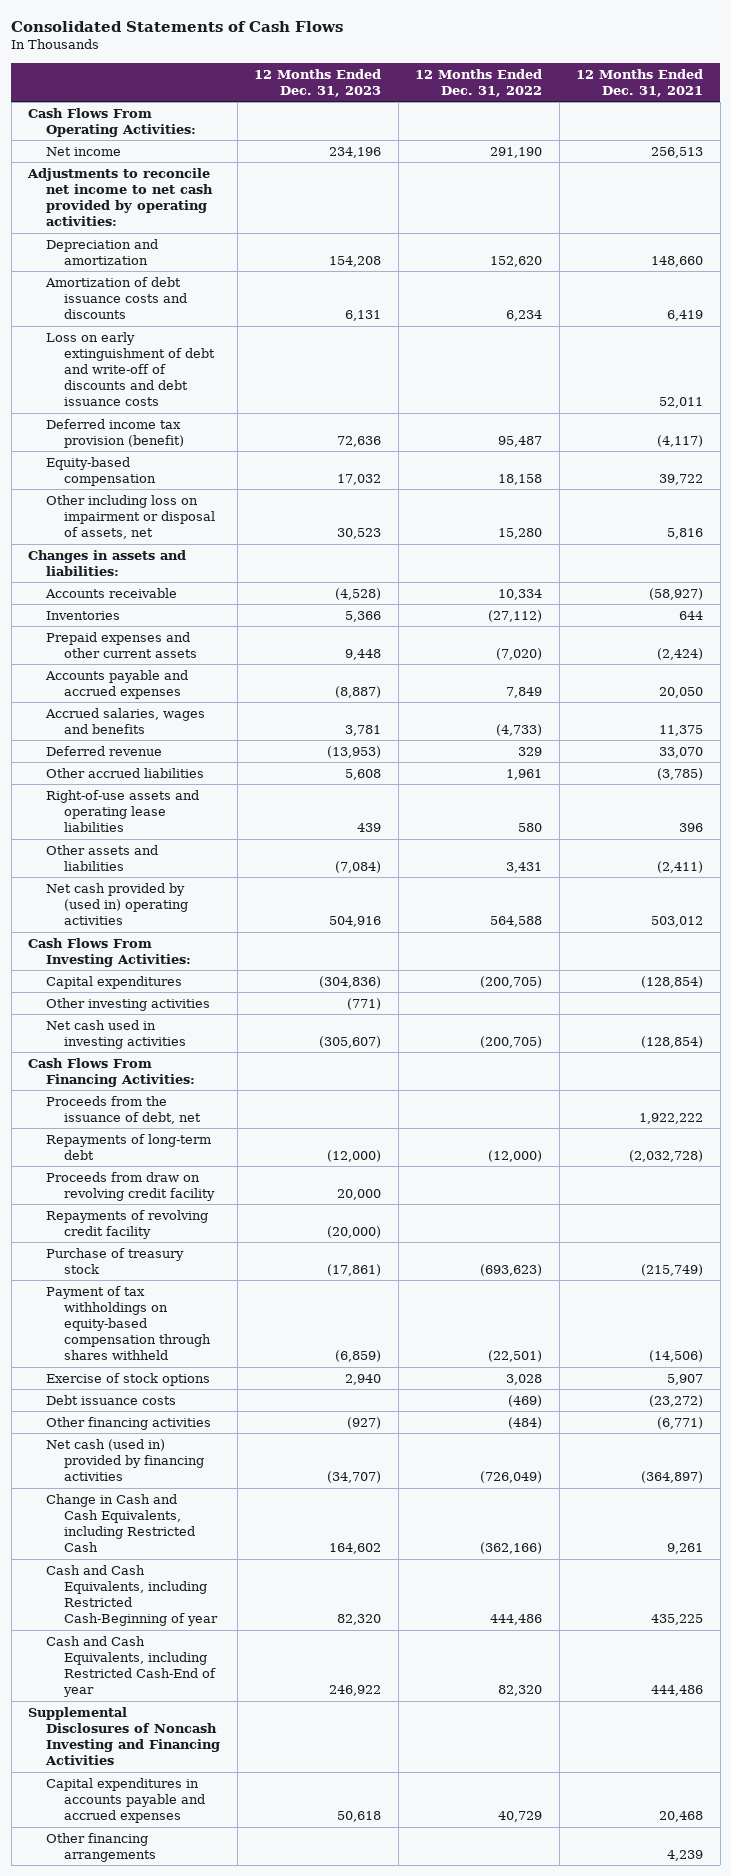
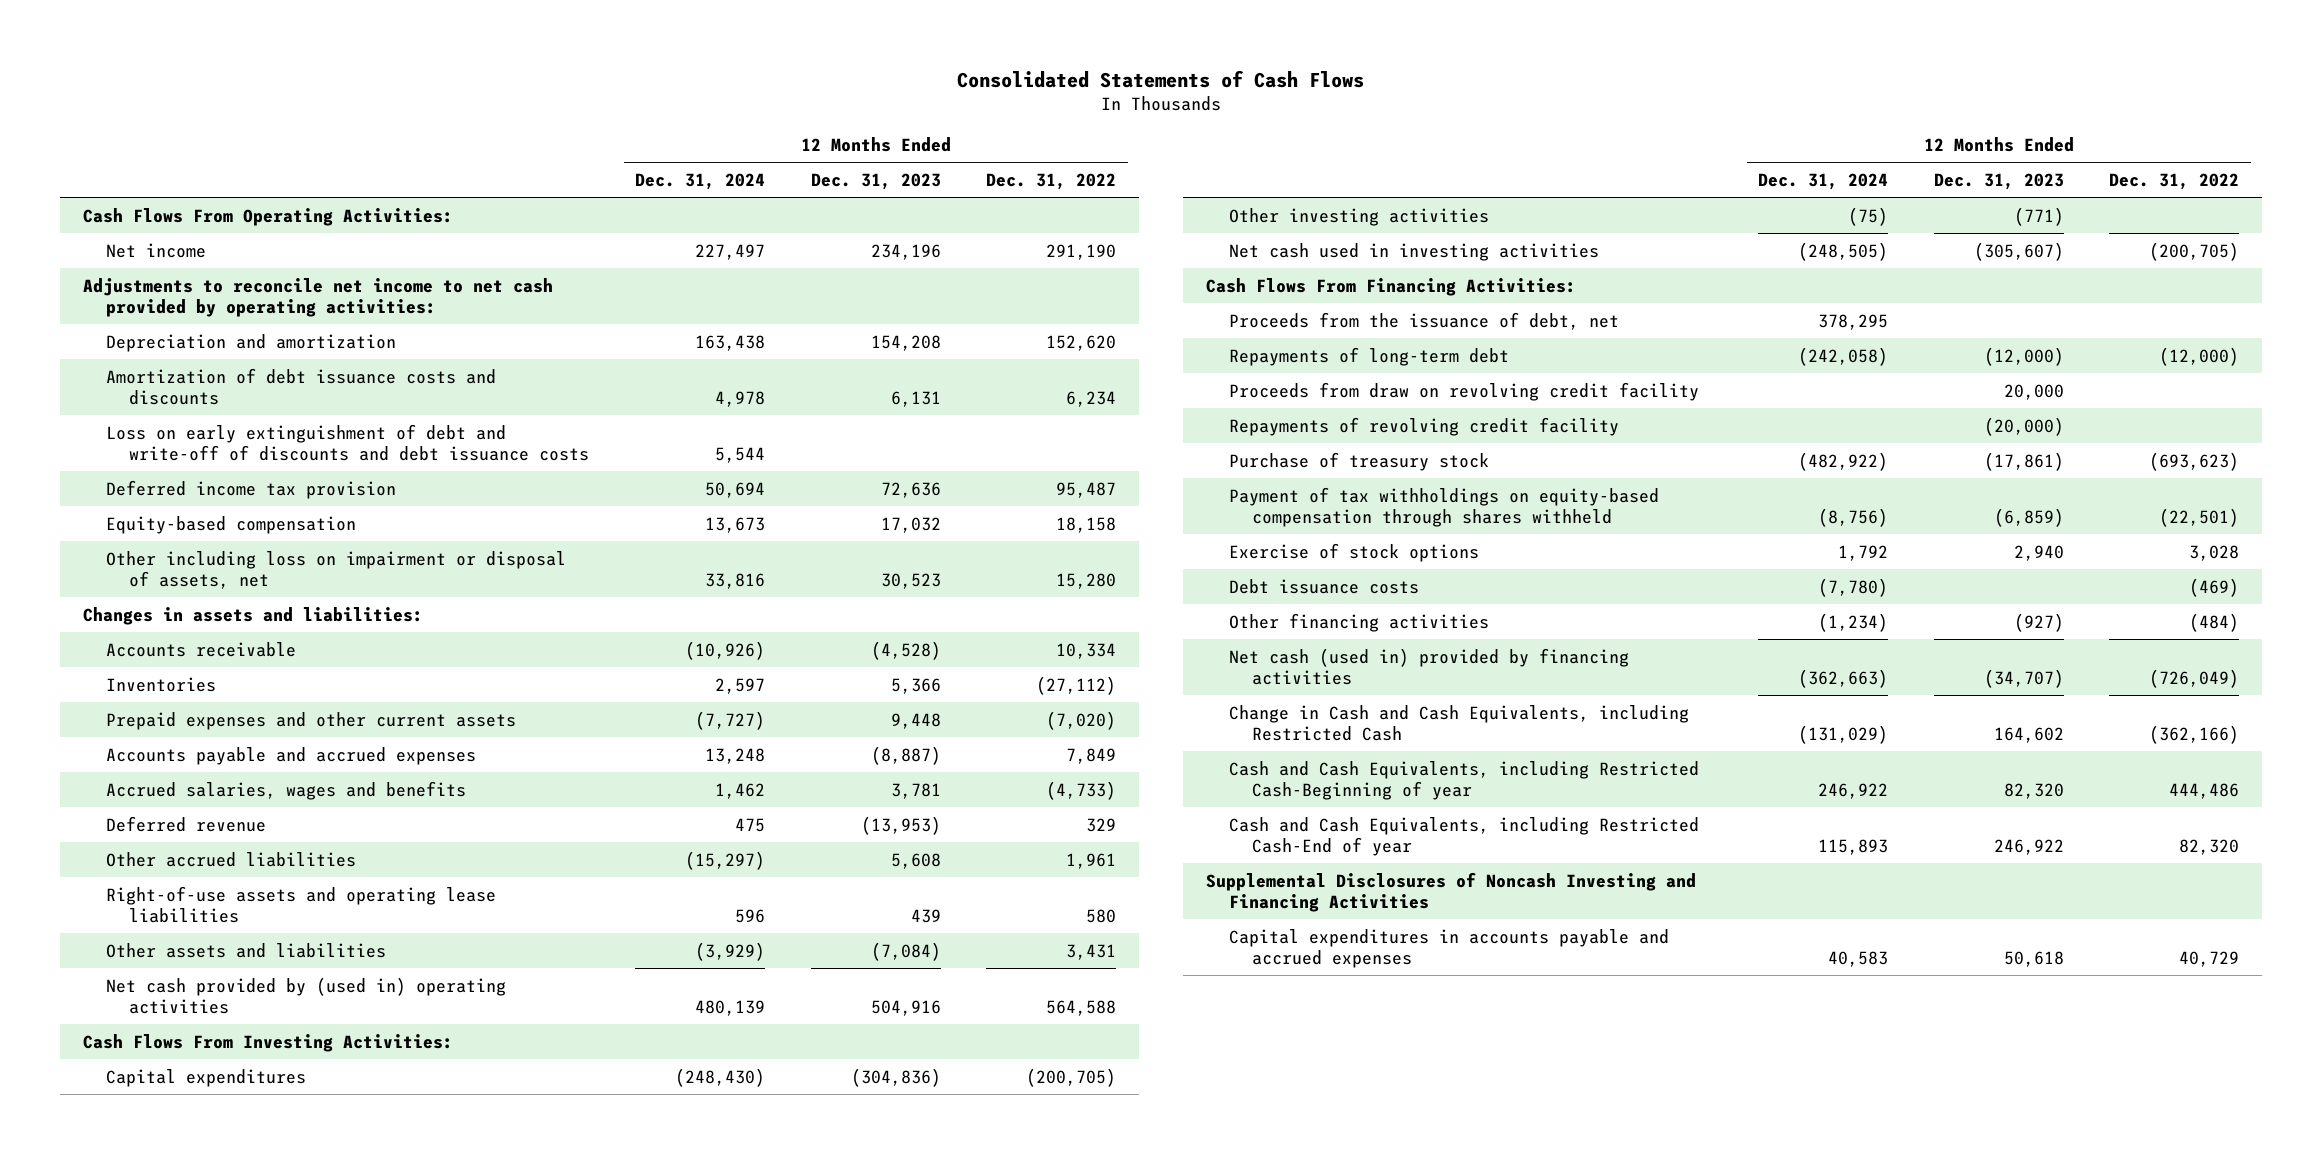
[576,68,704,97] 12 Months Ended Dec. 31, 2021 -> none
none -> [635,173,766,191] Dec. 31, 2024
[46,418,184,449] Deferred income tax provision (benefit) -> [105,479,396,499] Deferred income tax provision
[46,1832,156,1863] Other financing arrangements -> none

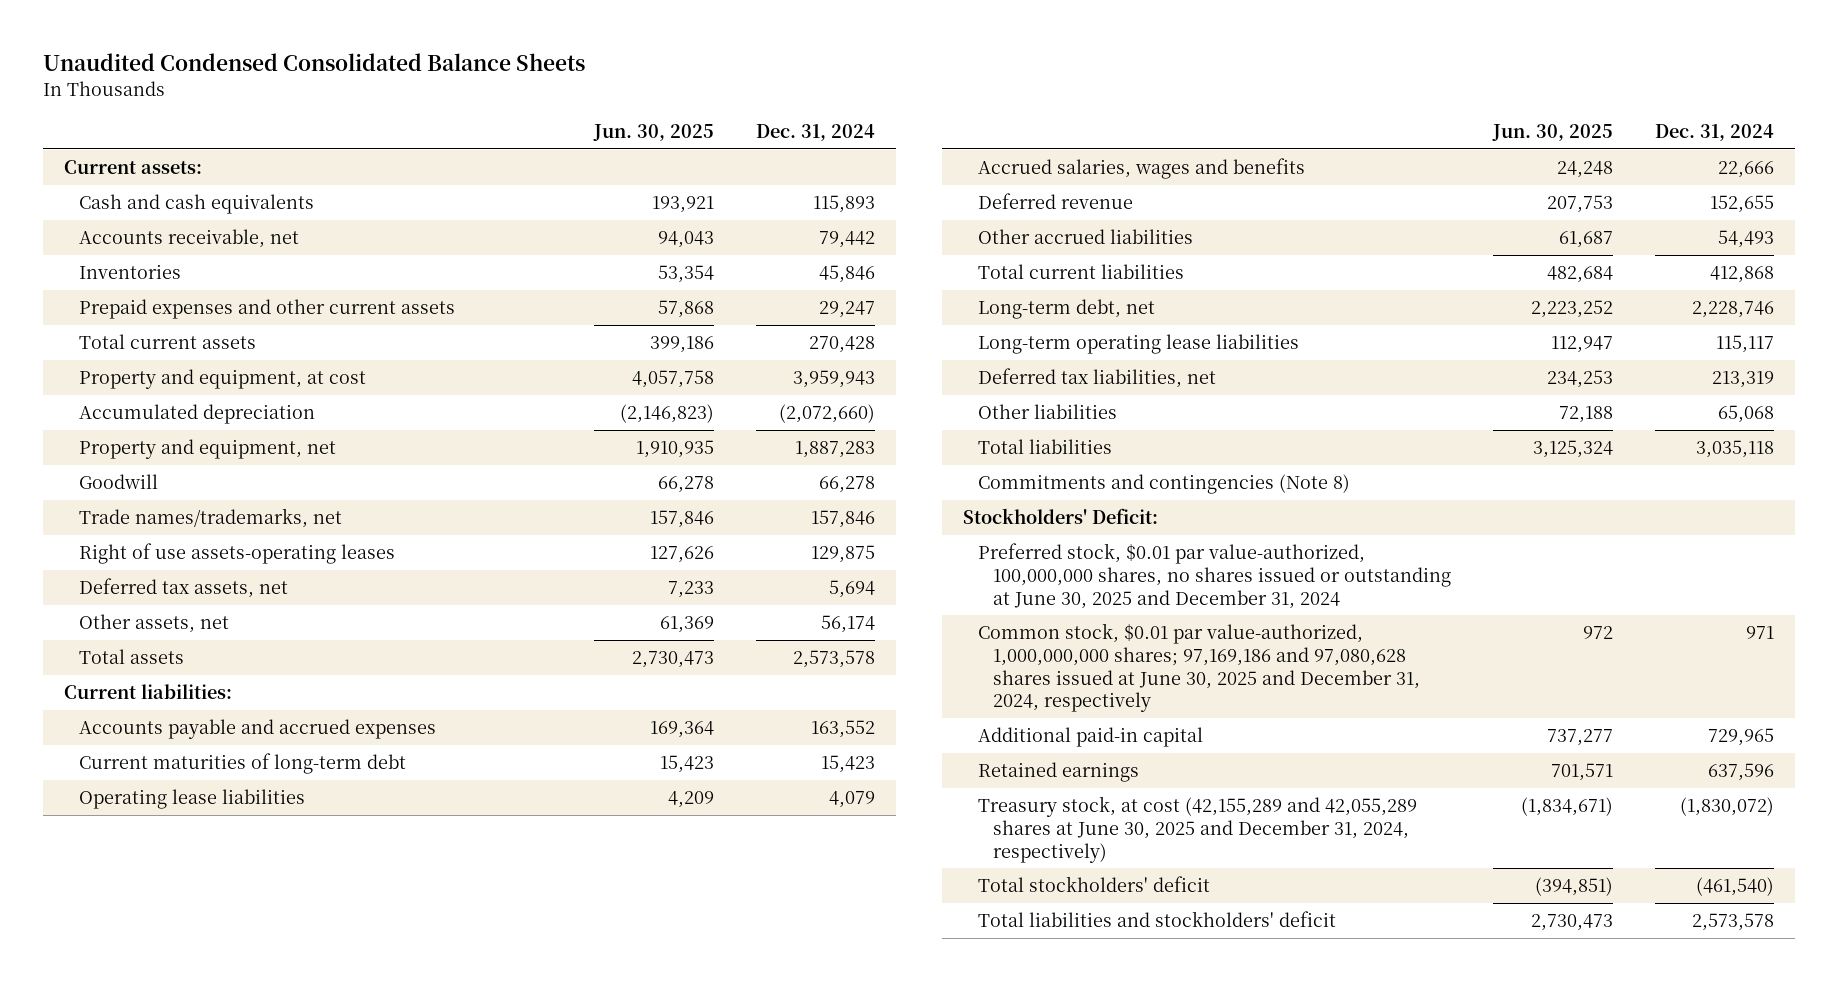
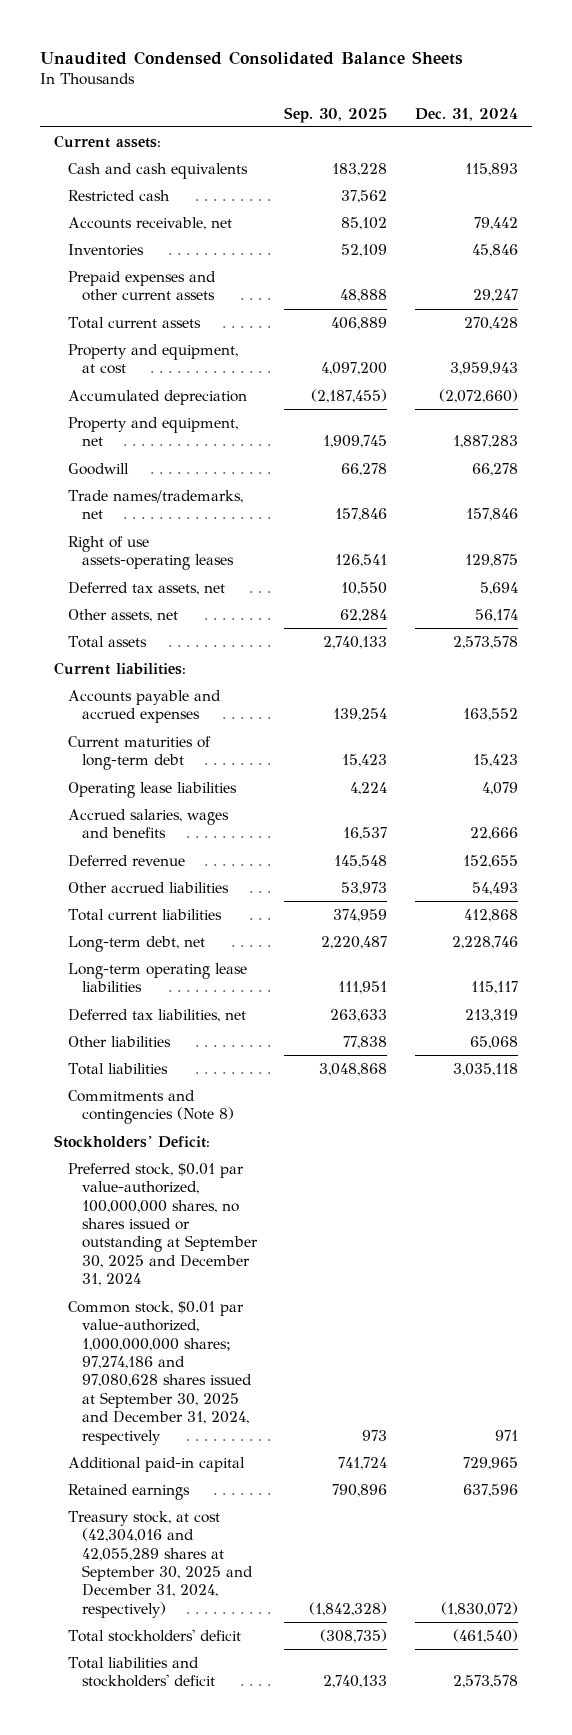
[593,123,715,141] Jun. 30, 2025 -> none
none -> [284,106,388,123] Sep. 30, 2025
none -> [67,189,170,201] Restricted cash
[977,543,1451,609] Preferred stock, $0.01 par value-authorized, 100,000,000 shares, no shares issued or outstanding at June 30, 2025 and December 31, 2024 -> [67,1162,258,1287] Preferred stock, $0.01 par value-authorized, 100,000,000 shares, no shares issued or outstanding at September 30, 2025 and December 31, 2024
[977,623,1420,713] Common stock, $0.01 par value-authorized, 1,000,000,000 shares; 97,169,186 and 97,080,628 shares issued at June 30, 2025 and December 31, 2024, respectively -> [67,1300,252,1445] Common stock, $0.01 par value-authorized, 1,000,000,000 shares; 97,274,186 and 97,080,628 shares issued at September 30, 2025 and December 31, 2024, respectively
[977,796,1417,863] Treasury stock, at cost (42,155,289 and 42,055,289 shares at June 30, 2025 and December 31, 2024, respectively) -> [67,1510,253,1618] Treasury stock, at cost (42,304,016 and 42,055,289 shares at September 30, 2025 and December 31, 2024, respectively)

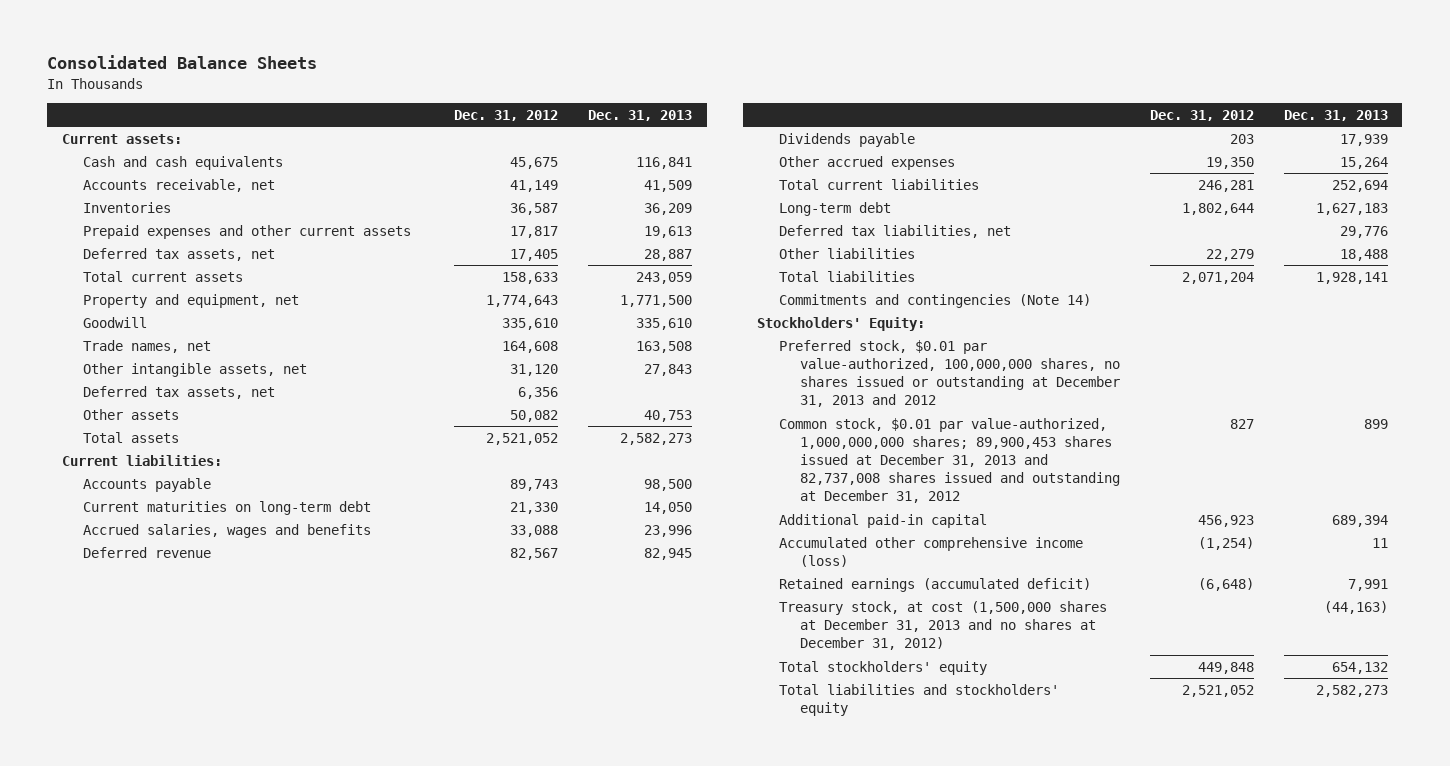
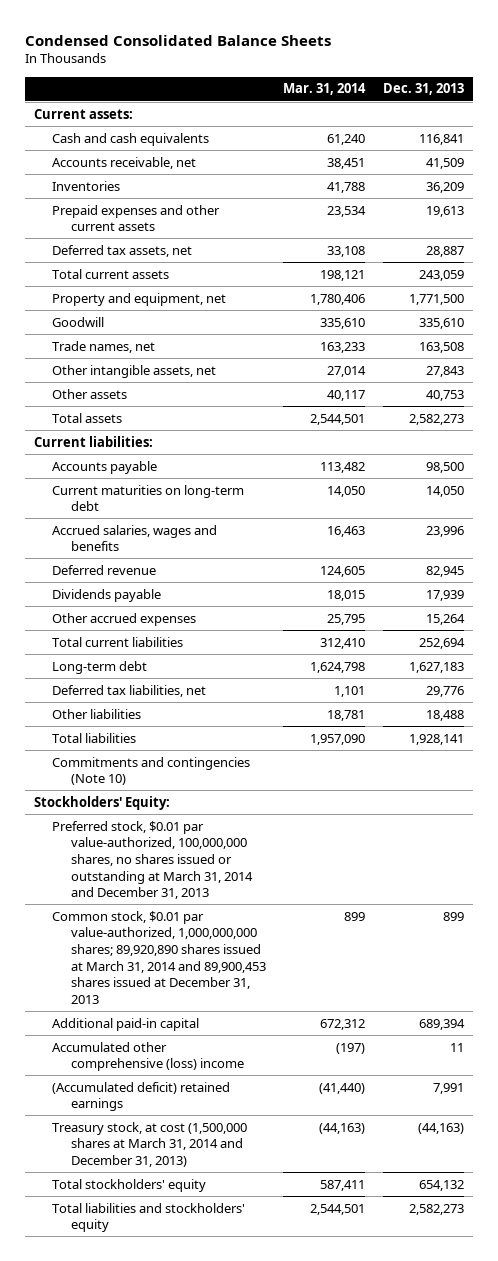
[47,55,318,70] Consolidated Balance Sheets -> [25,34,332,46] Condensed Consolidated Balance Sheets
[454,109,559,121] Dec. 31, 2012 -> none
none -> [283,83,367,96] Mar. 31, 2014
[83,385,276,399] Deferred tax assets, net -> none
[778,293,1091,308] Commitments and contingencies (Note 14) -> [52,756,251,786] Commitments and contingencies (Note 10)
[778,339,1121,408] Preferred stock, $0.01 par value-authorized, 100,000,000 shares, no shares issued or outstanding at December 31, 2013 and 2012 -> [52,820,253,900] Preferred stock, $0.01 par value-authorized, 100,000,000 shares, no shares issued or outstanding at March 31, 2014 and December 31, 2013
[778,417,1121,504] Common stock, $0.01 par value-authorized, 1,000,000,000 shares; 89,900,453 shares issued at December 31, 2013 and 82,737,008 shares issued and outstanding at December 31, 2012 -> [52,910,266,1004] Common stock, $0.01 par value-authorized, 1,000,000,000 shares; 89,920,890 shares issued at March 31, 2014 and 89,900,453 shares issued at December 31, 2013
[778,536,1083,567] Accumulated other comprehensive income (loss) -> [52,1041,244,1072] Accumulated other comprehensive (loss) income
[778,577,1091,592] Retained earnings (accumulated deficit) -> [52,1081,231,1112] (Accumulated deficit) retained earnings
[778,600,1107,651] Treasury stock, at cost (1,500,000 shares at December 31, 2013 and no shares at December 31, 2012) -> [52,1121,248,1167] Treasury stock, at cost (1,500,000 shares at March 31, 2014 and December 31, 2013)

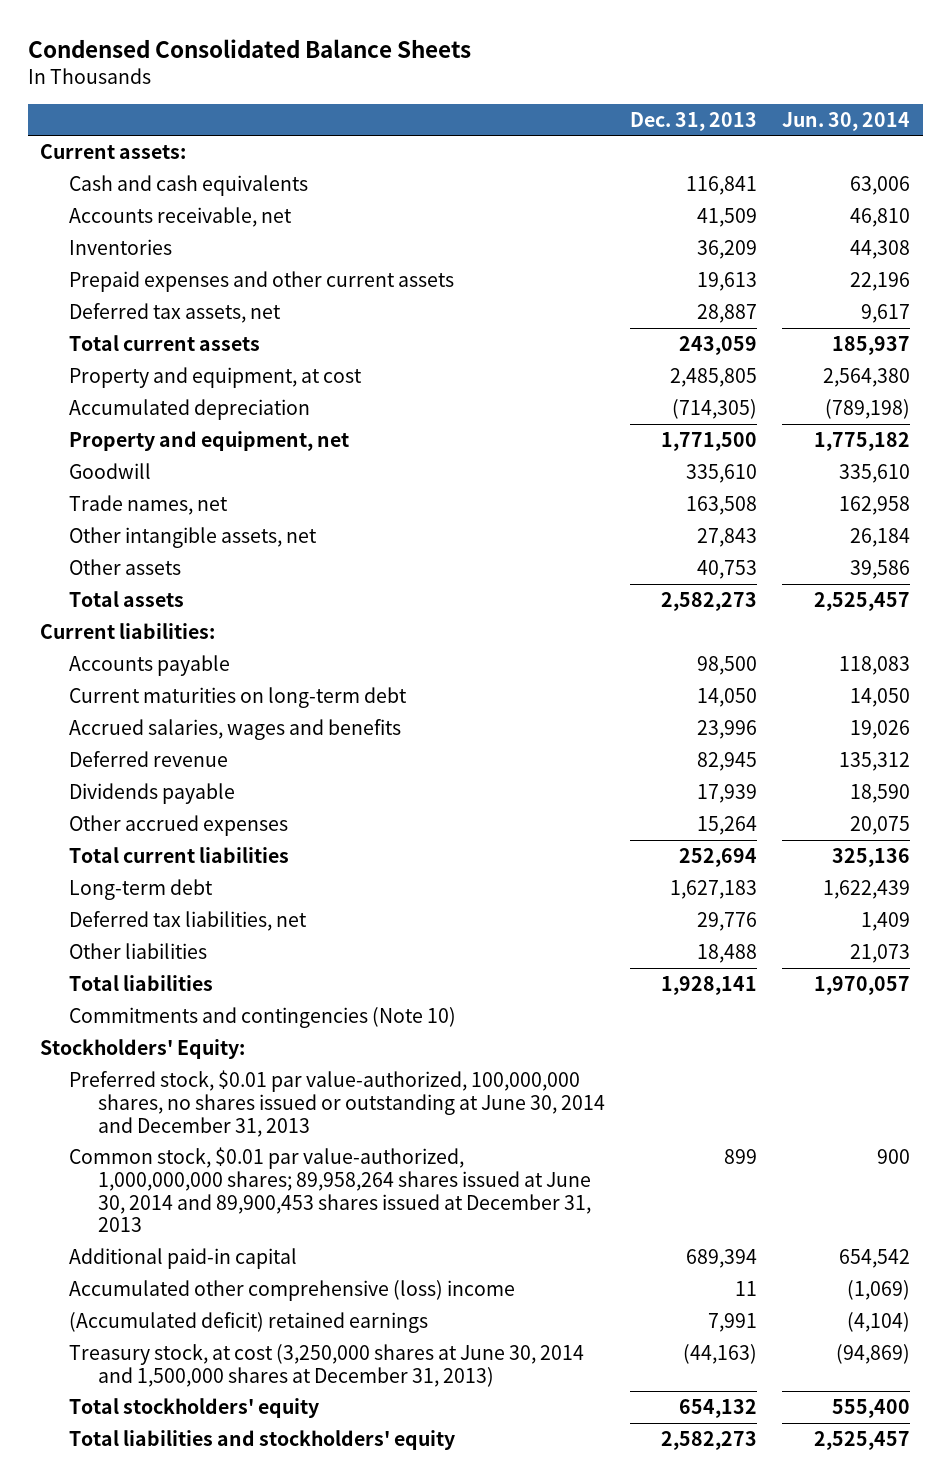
[283,83,367,96] Mar. 31, 2014 -> none
none -> [782,111,911,131] Jun. 30, 2014
none -> [69,366,363,388] Property and equipment, at cost
none -> [69,398,311,420] Accumulated depreciation
[52,820,253,900] Preferred stock, $0.01 par value-authorized, 100,000,000 shares, no shares issued or outstanding at March 31, 2014 and December 31, 2013 -> [69,1069,605,1137] Preferred stock, $0.01 par value-authorized, 100,000,000 shares, no shares issued or outstanding at June 30, 2014 and December 31, 2013
[52,910,266,1004] Common stock, $0.01 par value-authorized, 1,000,000,000 shares; 89,920,890 shares issued at March 31, 2014 and 89,900,453 shares issued at December 31, 2013 -> [69,1146,591,1233] Common stock, $0.01 par value-authorized, 1,000,000,000 shares; 89,958,264 shares issued at June 30, 2014 and 89,900,453 shares issued at December 31, 2013
[52,1121,248,1167] Treasury stock, at cost (1,500,000 shares at March 31, 2014 and December 31, 2013) -> [69,1343,585,1387] Treasury stock, at cost (3,250,000 shares at June 30, 2014 and 1,500,000 shares at December 31, 2013)

